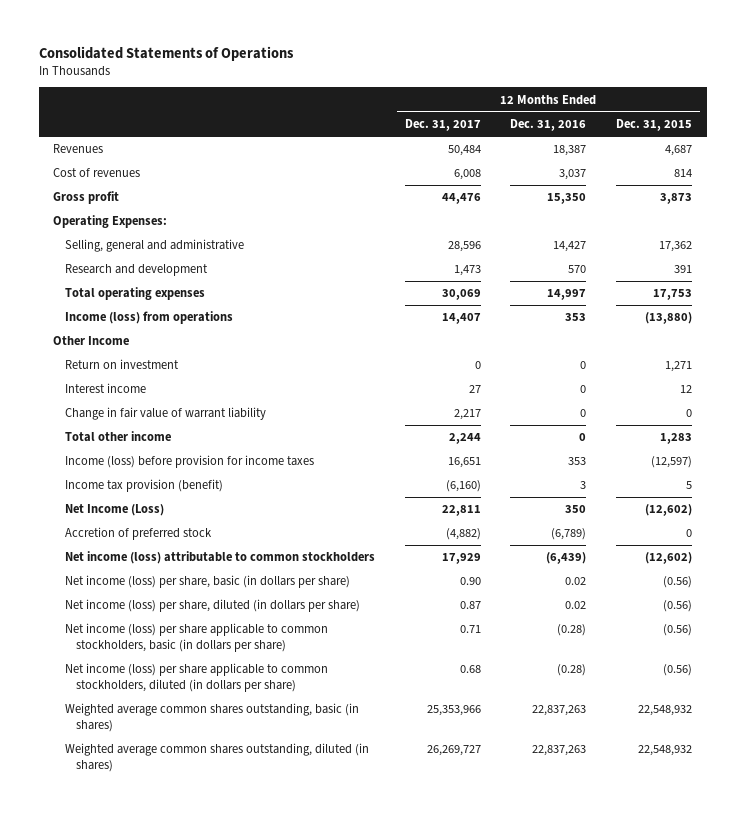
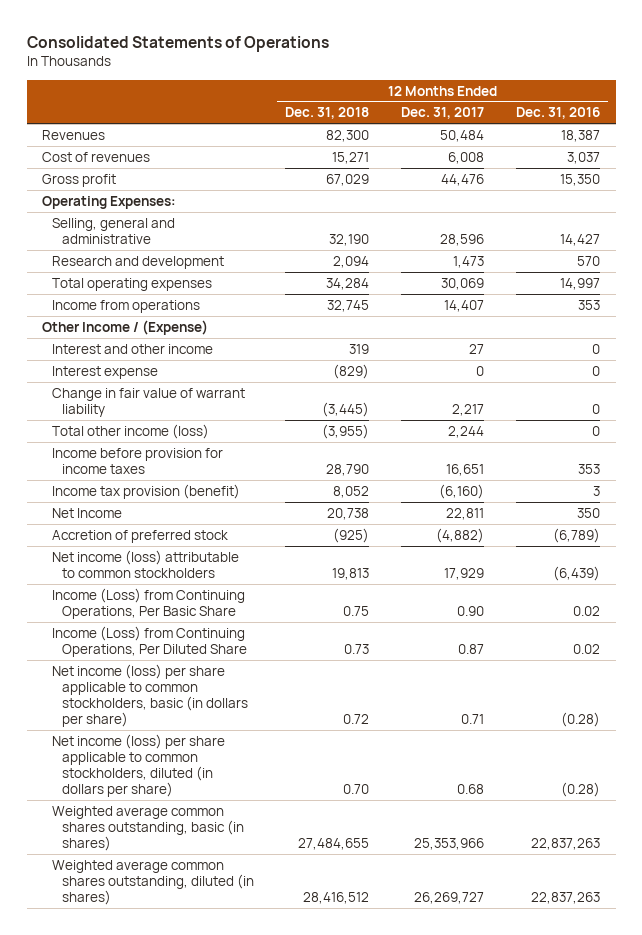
[616,118,693,131] Dec. 31, 2015 -> none
none -> [285,107,370,120] Dec. 31, 2018
[64,359,179,370] Return on investment -> none
[64,311,233,325] Income (loss) from operations -> [52,299,201,313] Income from operations
[53,336,130,346] Other Income -> [42,319,209,335] Other Income / (Expense)
[64,383,146,394] Interest income -> [52,343,214,354] Interest and other income
none -> [52,365,159,379] Interest expense
[64,431,171,443] Total other income -> [52,423,210,439] Total other income (loss)
[64,455,314,469] Income (loss) before provision for income taxes -> [52,447,224,474] Income before provision for income taxes
[64,504,164,517] Net Income (Loss) -> [52,507,123,518] Net Income
[64,575,350,589] Net income (loss) per share, basic (in dollars per share) -> none
none -> [52,587,246,619] Income (Loss) from Continuing Operations, Per Basic Share
[64,599,360,613] Net income (loss) per share, diluted (in dollars per share) -> [52,625,247,657] Income (Loss) from Continuing Operations, Per Diluted Share

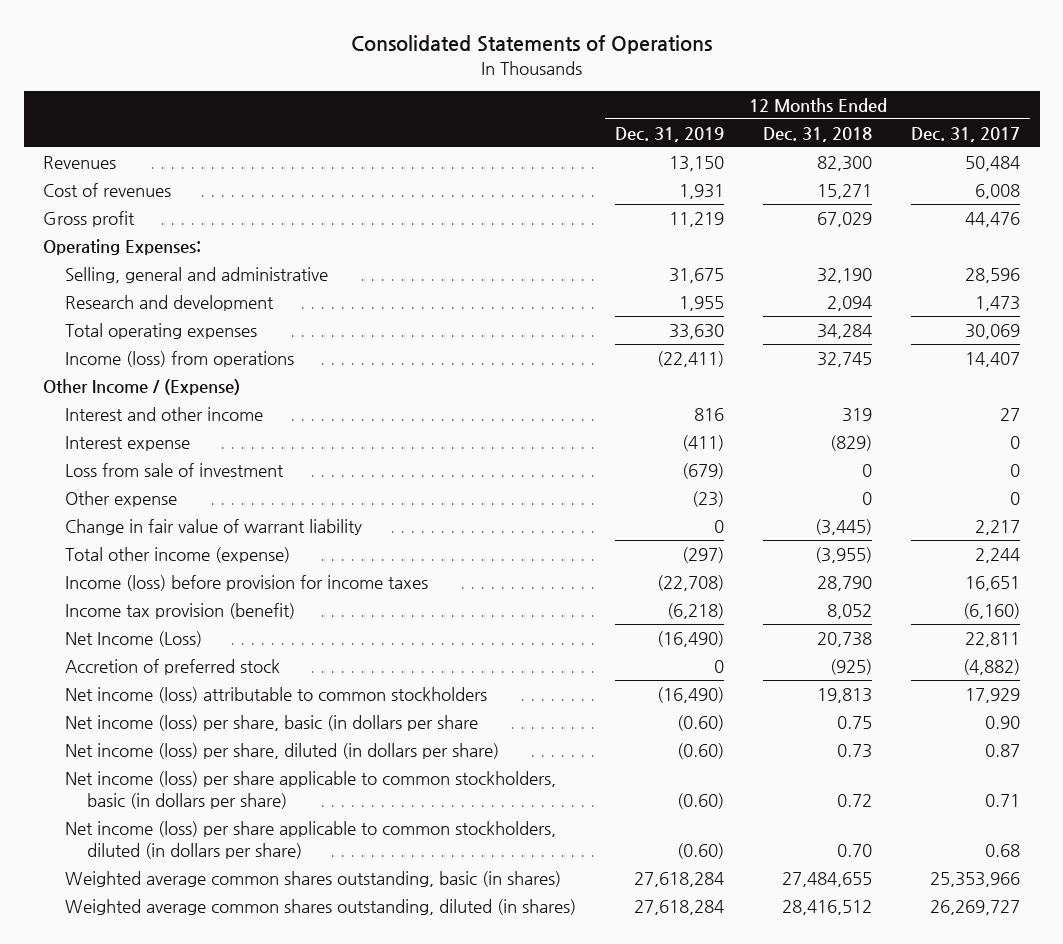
[515,107,600,120] Dec. 31, 2016 -> none
none -> [614,126,724,142] Dec. 31, 2019
[52,299,201,313] Income from operations -> [64,351,294,368] Income (loss) from operations
none -> [64,463,284,478] Loss from sale of investment
none -> [64,491,177,508] Other expense
[52,423,210,439] Total other income (loss) -> [64,547,290,564] Total other income (expense)
[52,447,224,474] Income before provision for income taxes -> [64,575,428,592] Income (loss) before provision for income taxes
[52,507,123,518] Net Income -> [64,631,202,648] Net Income (Loss)
[52,587,246,619] Income (Loss) from Continuing Operations, Per Basic Share -> [64,715,478,732] Net income (loss) per share, basic (in dollars per share
[52,625,247,657] Income (Loss) from Continuing Operations, Per Diluted Share -> [64,743,499,760] Net income (loss) per share, diluted (in dollars per share)

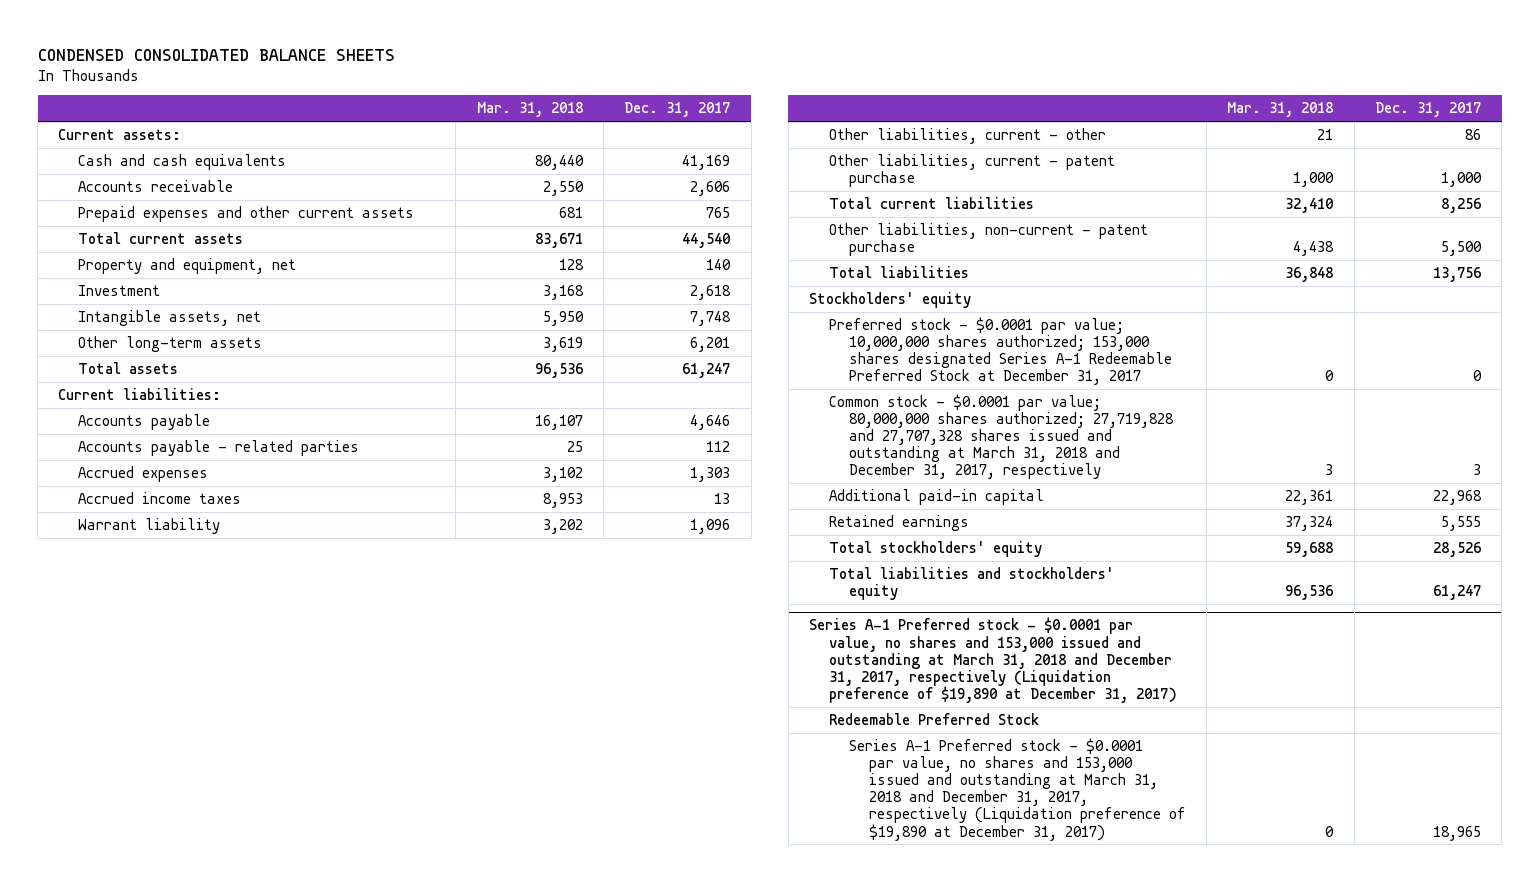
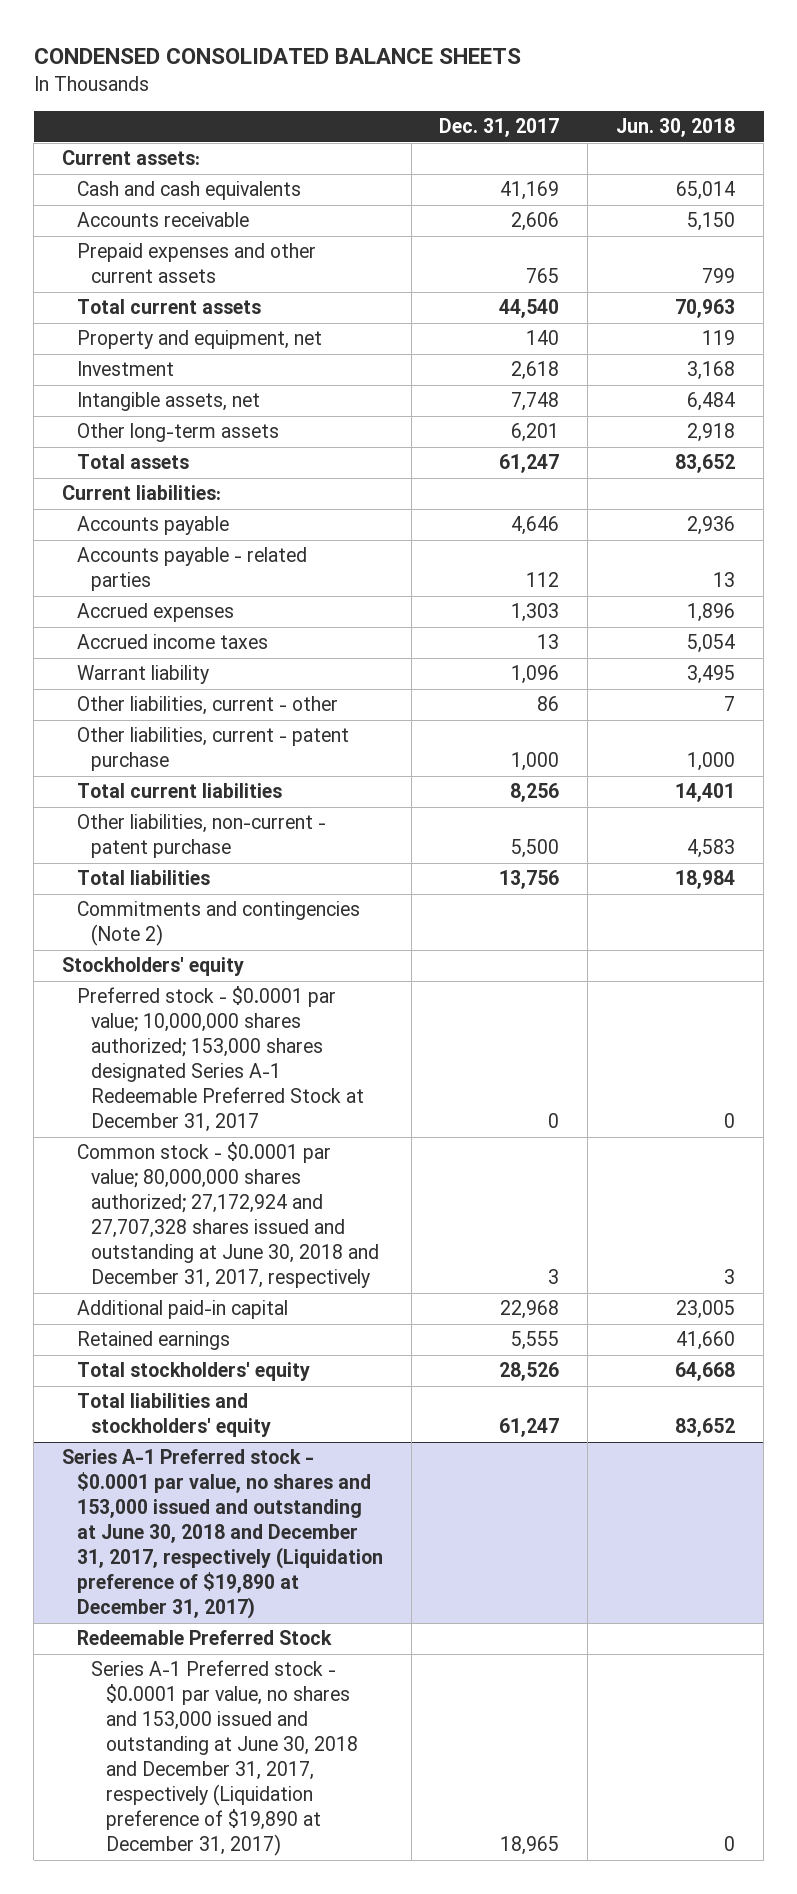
[476,102,583,118] Mar. 31, 2018 -> none
none -> [616,118,736,138] Jun. 30, 2018
none -> [76,901,360,947] Commitments and contingencies (Note 2)
[828,393,1174,480] Common stock - $0.0001 par value; 80,000,000 shares authorized; 27,719,828 and 27,707,328 shares issued and outstanding at March 31, 2018 and December 31, 2017, respectively -> [76,1142,380,1289] Common stock - $0.0001 par value; 80,000,000 shares authorized; 27,172,924 and 27,707,328 shares issued and outstanding at June 30, 2018 and December 31, 2017, respectively
[809,617,1177,703] Series A-1 Preferred stock - $0.0001 par value, no shares and 153,000 issued and outstanding at March 31, 2018 and December 31, 2017, respectively (Liquidation preference of $19,890 at December 31, 2017) -> [62,1449,383,1620] Series A-1 Preferred stock - $0.0001 par value, no shares and 153,000 issued and outstanding at June 30, 2018 and December 31, 2017, respectively (Liquidation preference of $19,890 at December 31, 2017)
[848,737,1186,841] Series A-1 Preferred stock - $0.0001 par value, no shares and 153,000 issued and outstanding at March 31, 2018 and December 31, 2017, respectively (Liquidation preference of $19,890 at December 31, 2017) -> [91,1660,358,1857] Series A-1 Preferred stock - $0.0001 par value, no shares and 153,000 issued and outstanding at June 30, 2018 and December 31, 2017, respectively (Liquidation preference of $19,890 at December 31, 2017)

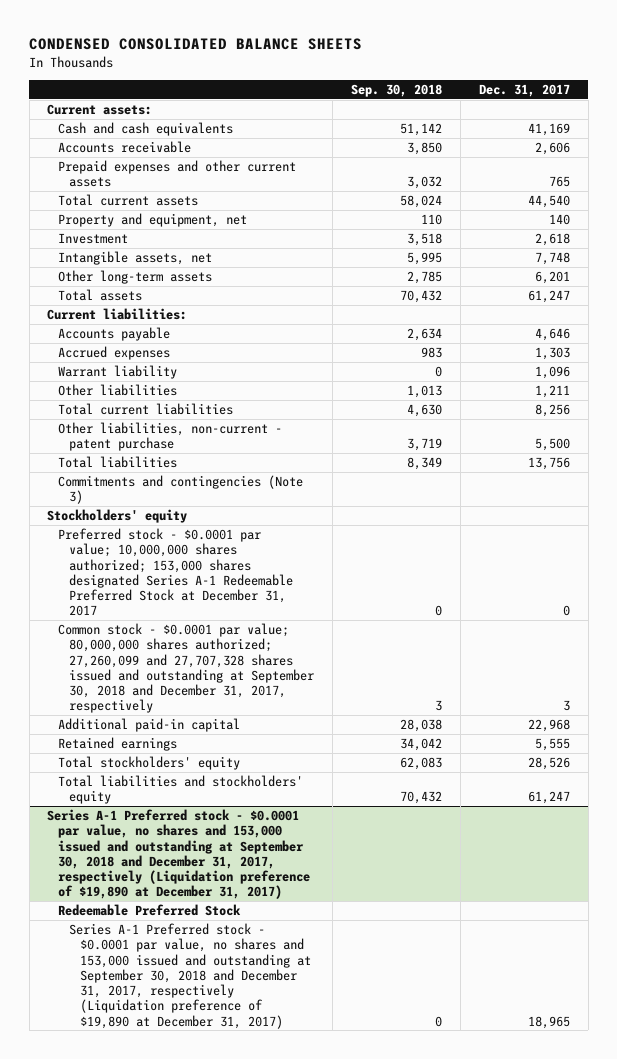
[616,118,736,138] Jun. 30, 2018 -> none
none -> [351,83,443,97] Sep. 30, 2018
[76,547,307,592] Accounts payable - related parties -> none
[76,634,268,650] Accrued income taxes -> none
[76,727,349,772] Other liabilities, current - patent purchase -> none
[76,696,338,716] Other liabilities, current - other -> [58,384,178,397] Other liabilities
[537,696,560,712] 86 -> [534,385,570,399] 1,211
[76,901,360,947] Commitments and contingencies (Note 2) -> [58,475,304,505] Commitments and contingencies (Note 3)
[76,1142,380,1289] Common stock - $0.0001 par value; 80,000,000 shares authorized; 27,172,924 and 27,707,328 shares issued and outstanding at June 30, 2018 and December 31, 2017, respectively -> [58,623,315,714] Common stock - $0.0001 par value; 80,000,000 shares authorized; 27,260,099 and 27,707,328 shares issued and outstanding at September 30, 2018 and December 31, 2017, respectively
[62,1449,383,1620] Series A-1 Preferred stock - $0.0001 par value, no shares and 153,000 issued and outstanding at June 30, 2018 and December 31, 2017, respectively (Liquidation preference of $19,890 at December 31, 2017) -> [47,809,311,900] Series A-1 Preferred stock - $0.0001 par value, no shares and 153,000 issued and outstanding at September 30, 2018 and December 31, 2017, respectively (Liquidation preference of $19,890 at December 31, 2017)
[91,1660,358,1857] Series A-1 Preferred stock - $0.0001 par value, no shares and 153,000 issued and outstanding at June 30, 2018 and December 31, 2017, respectively (Liquidation preference of $19,890 at December 31, 2017) -> [69,923,312,1029] Series A-1 Preferred stock - $0.0001 par value, no shares and 153,000 issued and outstanding at September 30, 2018 and December 31, 2017, respectively (Liquidation preference of $19,890 at December 31, 2017)

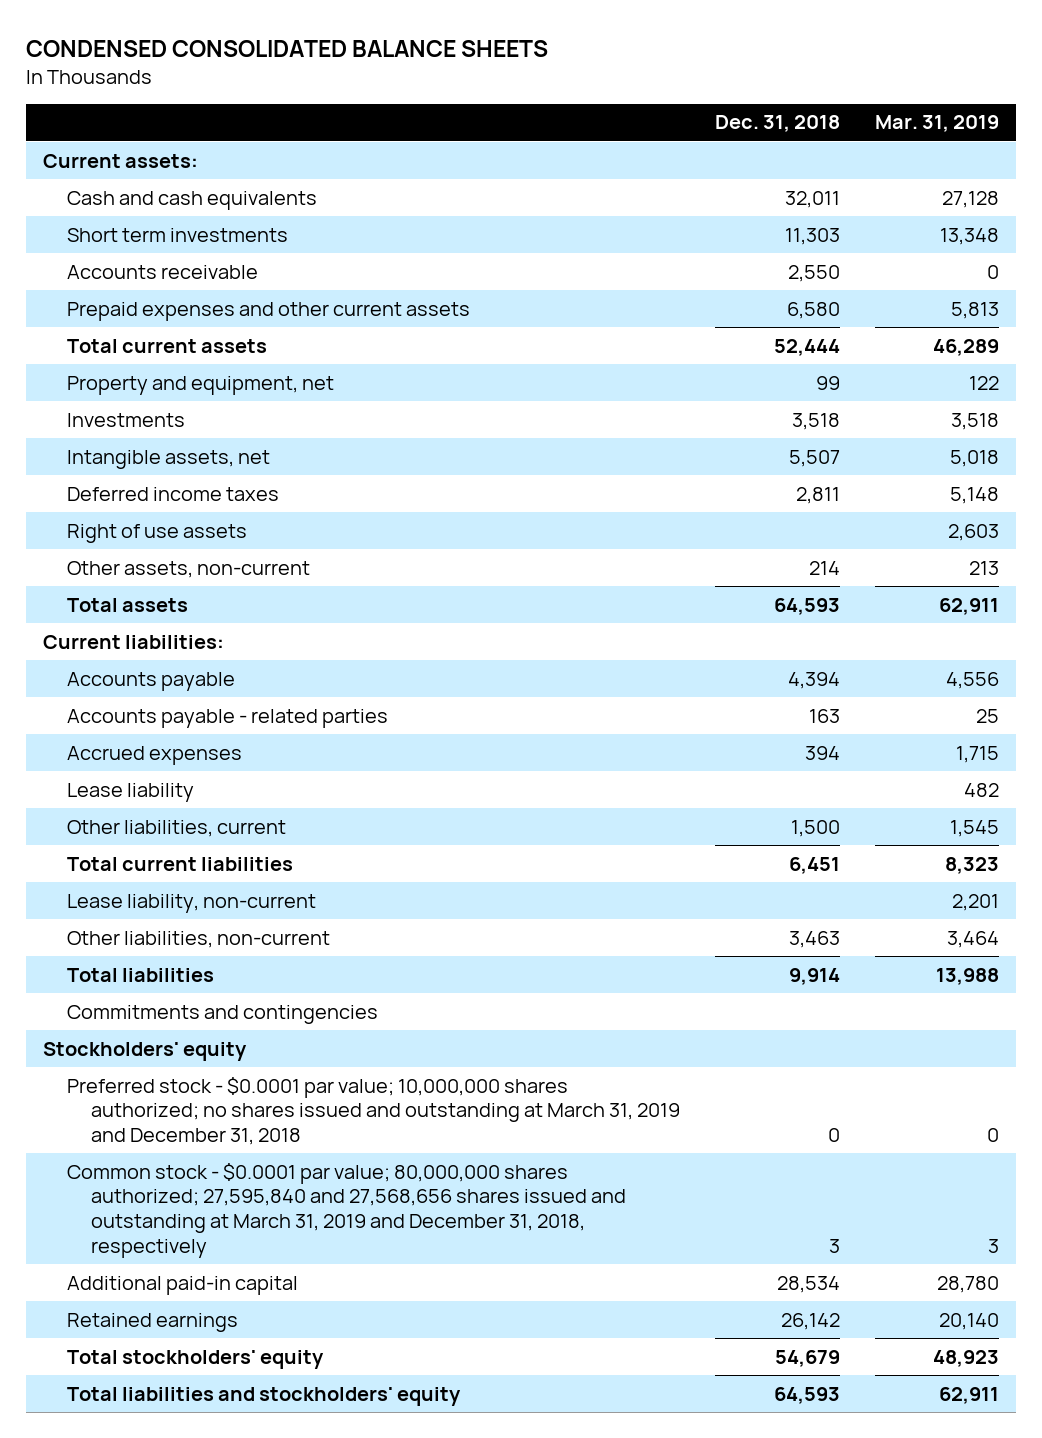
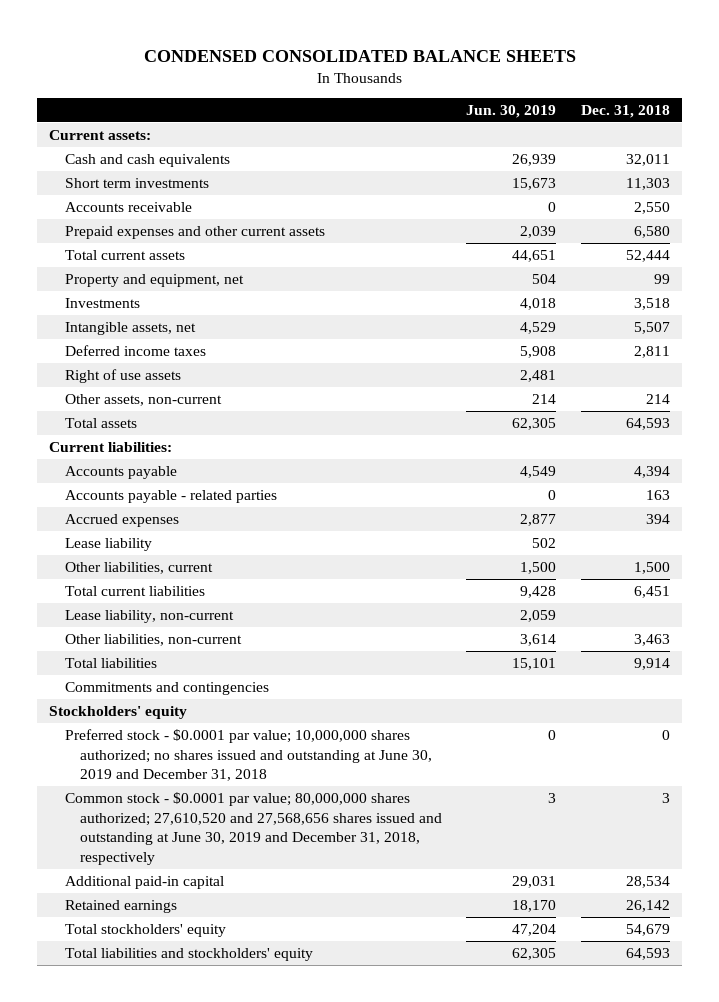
[874,115,999,133] Mar. 31, 2019 -> none
none -> [466,105,557,119] Jun. 30, 2019
[67,1076,681,1146] Preferred stock - $0.0001 par value; 10,000,000 shares authorized; no shares issued and outstanding at March 31, 2019 and December 31, 2018 -> [64,728,433,782] Preferred stock - $0.0001 par value; 10,000,000 shares authorized; no shares issued and outstanding at June 30, 2019 and December 31, 2018
[67,1162,627,1258] Common stock - $0.0001 par value; 80,000,000 shares authorized; 27,595,840 and 27,568,656 shares issued and outstanding at March 31, 2019 and December 31, 2018, respectively -> [64,791,443,866] Common stock - $0.0001 par value; 80,000,000 shares authorized; 27,610,520 and 27,568,656 shares issued and outstanding at June 30, 2019 and December 31, 2018, respectively

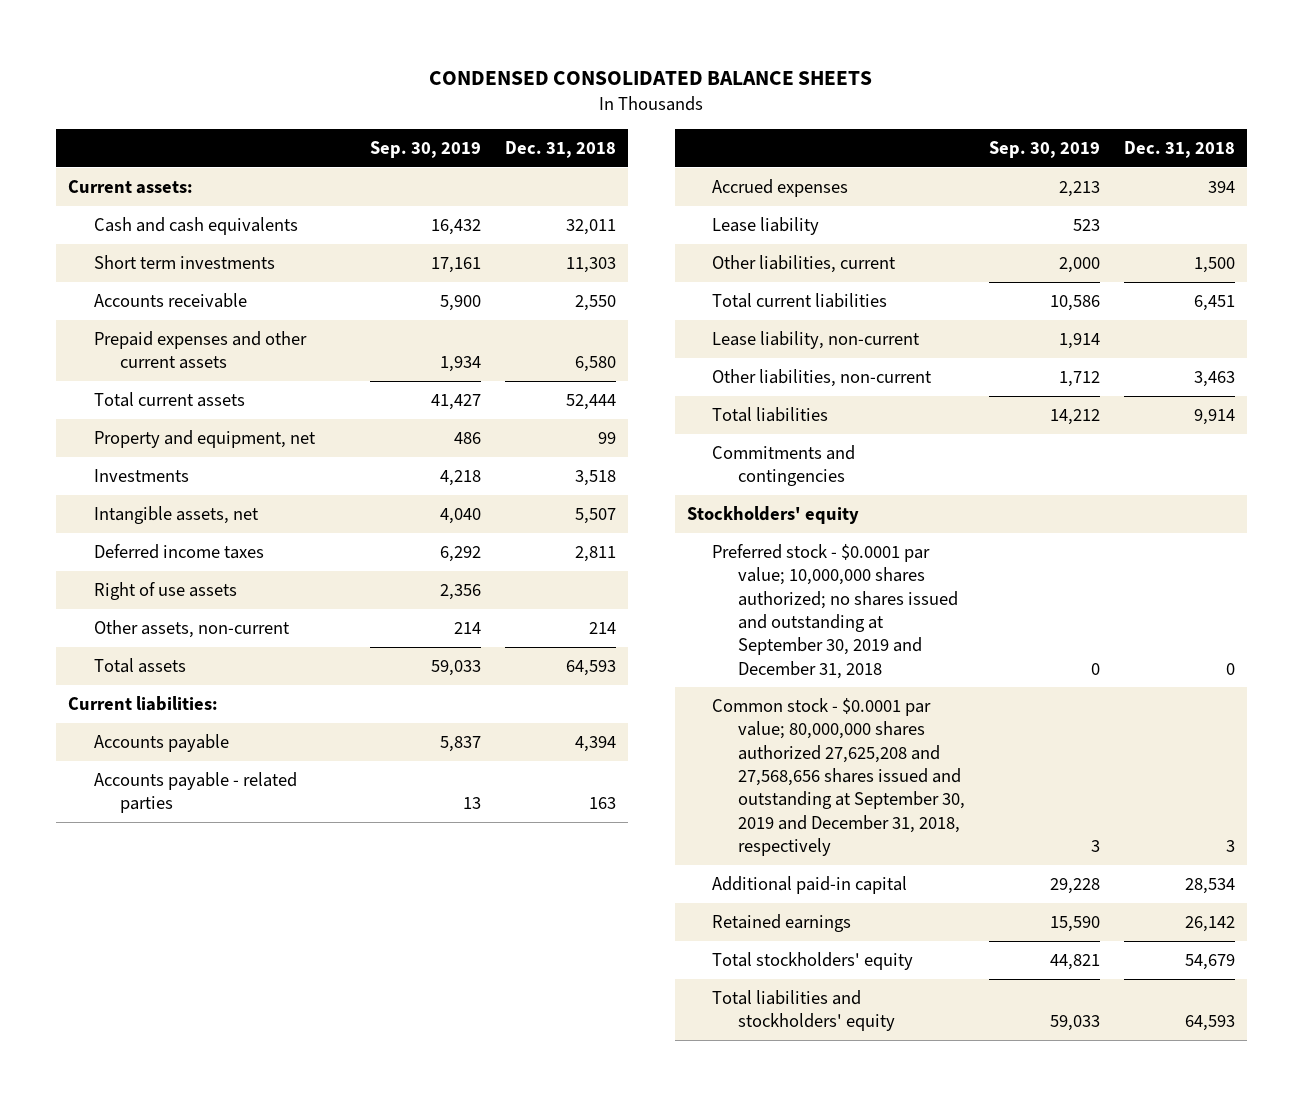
[466,105,557,119] Jun. 30, 2019 -> none
none -> [370,140,482,158] Sep. 30, 2019
[64,728,433,782] Preferred stock - $0.0001 par value; 10,000,000 shares authorized; no shares issued and outstanding at June 30, 2019 and December 31, 2018 -> [712,544,959,679] Preferred stock - $0.0001 par value; 10,000,000 shares authorized; no shares issued and outstanding at September 30, 2019 and December 31, 2018
[64,791,443,866] Common stock - $0.0001 par value; 80,000,000 shares authorized; 27,610,520 and 27,568,656 shares issued and outstanding at June 30, 2019 and December 31, 2018, respectively -> [712,698,966,856] Common stock - $0.0001 par value; 80,000,000 shares authorized 27,625,208 and 27,568,656 shares issued and outstanding at September 30, 2019 and December 31, 2018, respectively

